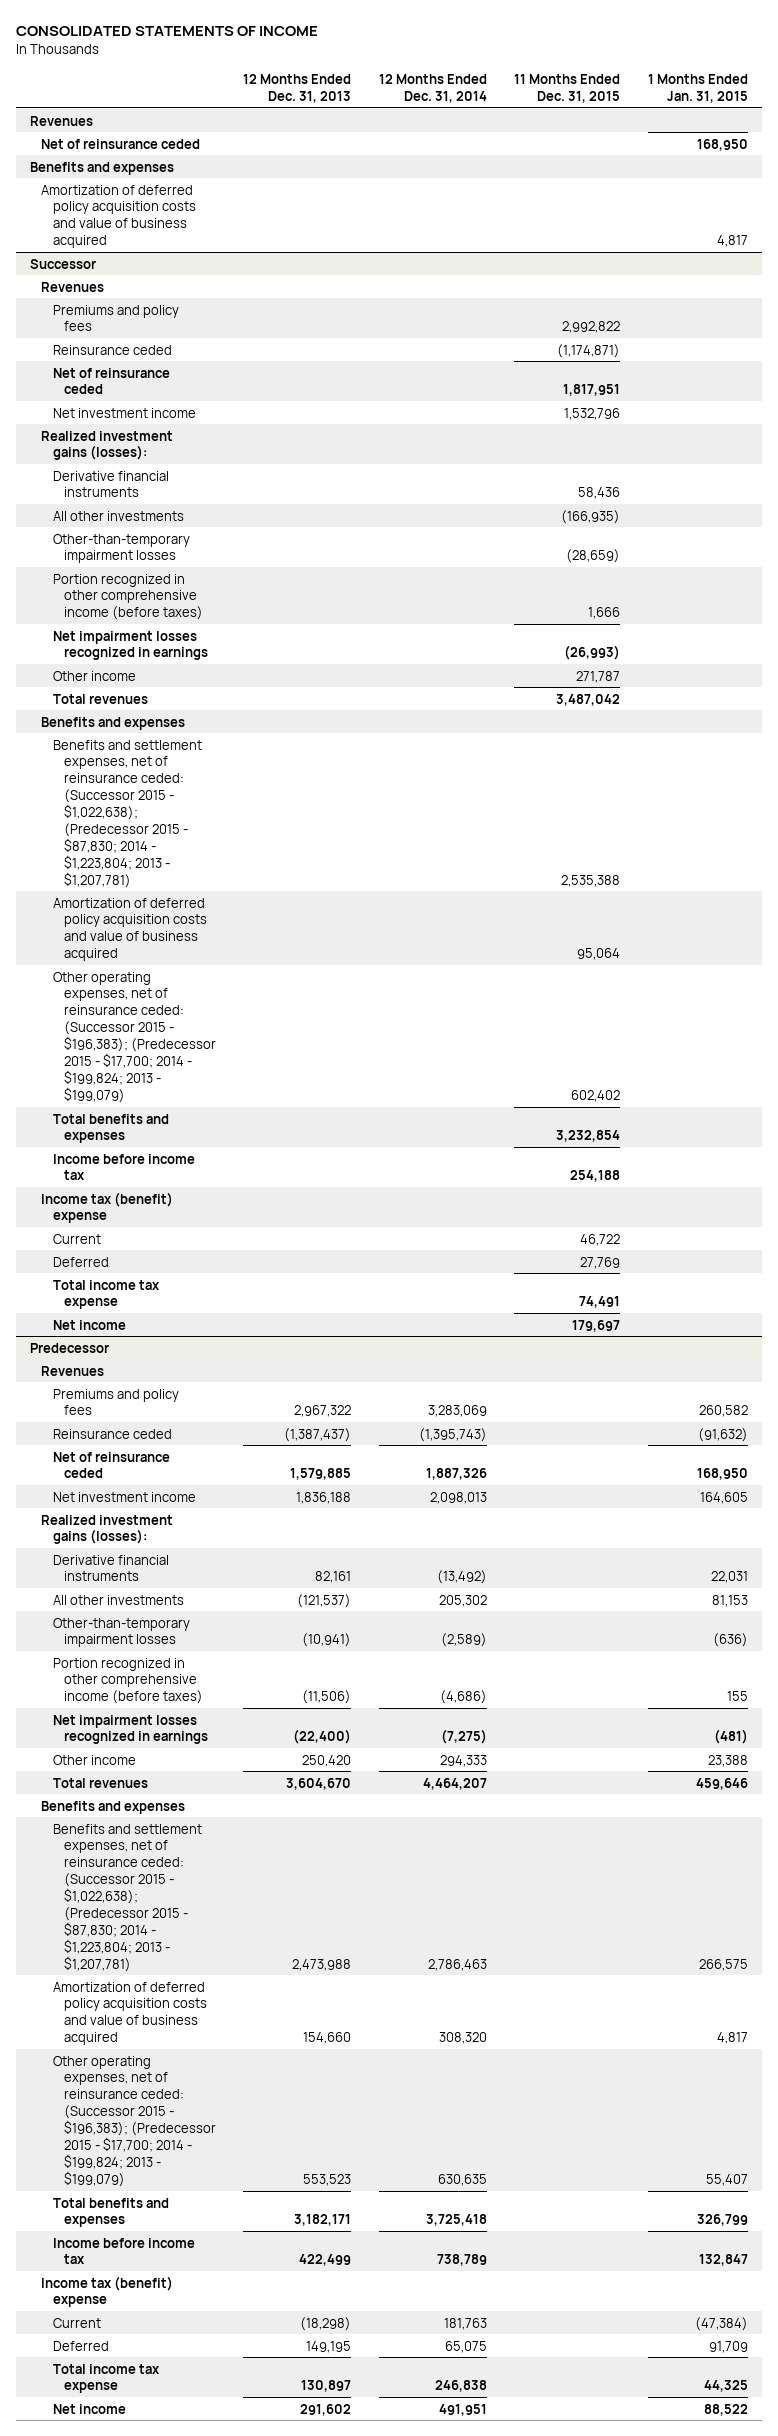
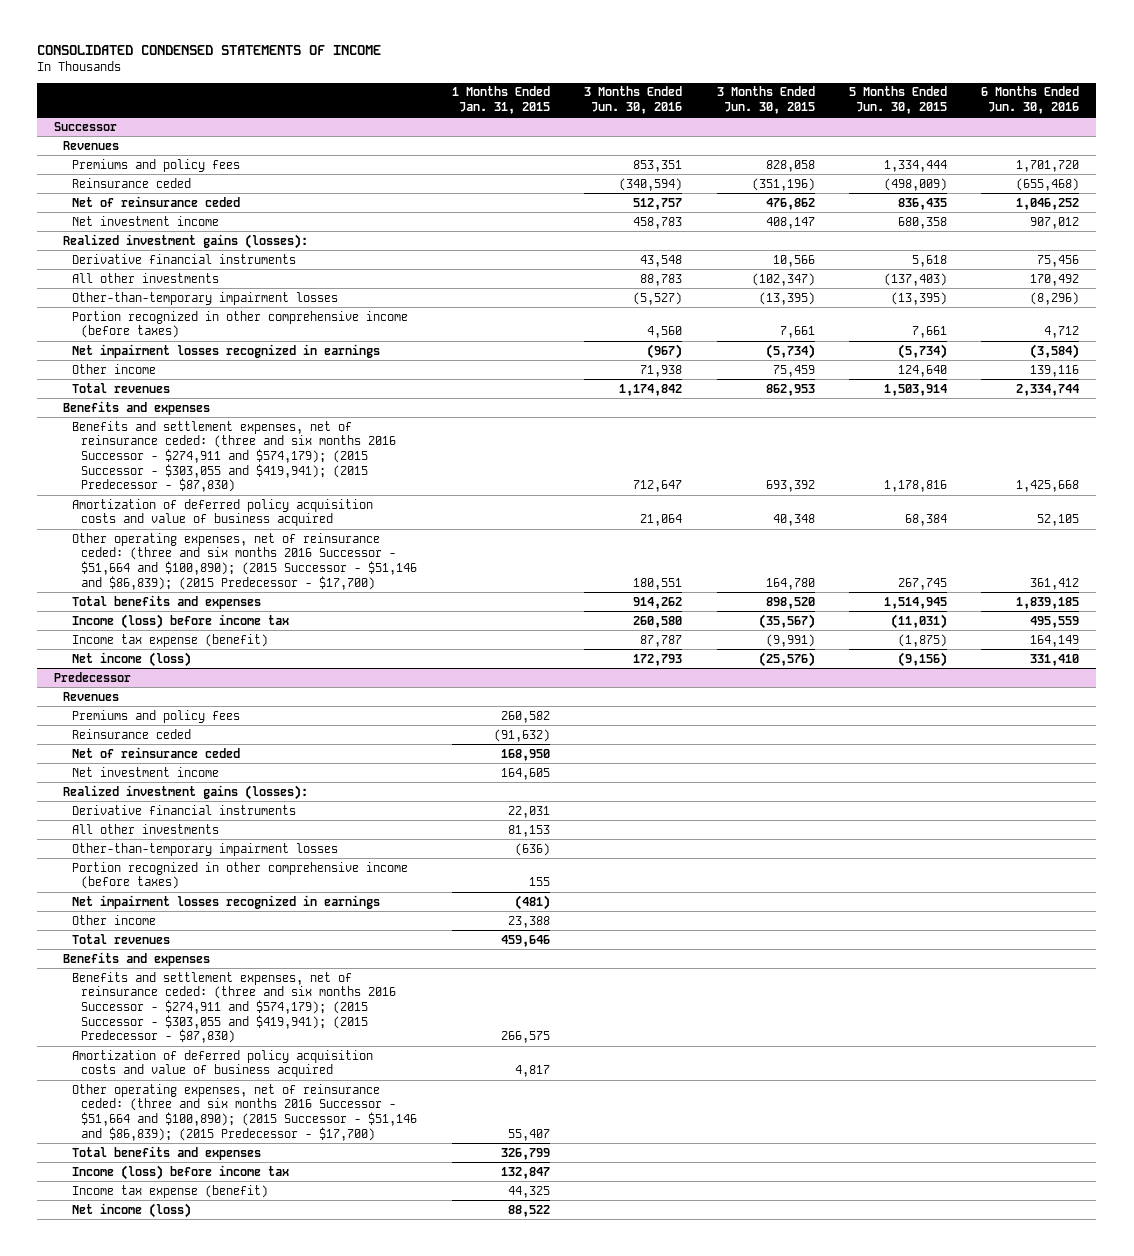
[16,26,319,37] CONSOLIDATED STATEMENTS OF INCOME -> [37,45,382,56] CONSOLIDATED CONDENSED STATEMENTS OF INCOME
[243,74,352,103] 12 Months Ended Dec. 31, 2013 -> none
[378,74,487,103] 12 Months Ended Dec. 31, 2014 -> none
[514,74,621,103] 11 Months Ended Dec. 31, 2015 -> none
none -> [584,86,683,114] 3 Months Ended Jun. 30, 2016
none -> [716,86,815,114] 3 Months Ended Jun. 30, 2015
none -> [848,86,947,114] 5 Months Ended Jun. 30, 2015
none -> [981,86,1080,114] 6 Months Ended Jun. 30, 2016
[29,115,93,126] Revenues -> none
[41,138,201,149] Net of reinsurance ceded -> none
[29,161,174,175] Benefits and expenses -> none
[41,184,196,249] Amortization of deferred policy acquisition costs and value of business acquired -> none
[52,739,202,888] Benefits and settlement expenses, net of reinsurance ceded: (Successor 2015 - $1,022,638); (Predecessor 2015 - $87,830; 2014 - $1,223,804; 2013 - $1,207,781) -> [72,420,397,493] Benefits and settlement expenses, net of reinsurance ceded: (three and six months 2016 Successor - $274,911 and $574,179); (2015 Successor - $303,055 and $419,941); (2015 Predecessor - $87,830)
[52,971,216,1103] Other operating expenses, net of reinsurance ceded: (Successor 2015 - $196,383); (Predecessor 2015 - $17,700; 2014 - $199,824; 2013 - $199,079) -> [72,532,418,590] Other operating expenses, net of reinsurance ceded: (three and six months 2016 Successor - $51,664 and $100,890); (2015 Successor - $51,146 and $86,839); (2015 Predecessor - $17,700)
[41,1191,174,1224] Income tax (benefit) expense -> none
[52,1233,101,1244] Current -> none
[52,1256,109,1267] Deferred -> none
[52,1153,195,1181] Income before income tax -> [72,613,290,629] Income (loss) before income tax
[52,1279,160,1310] Total income tax expense -> [72,633,269,647] Income tax expense (benefit)
[52,1319,126,1330] Net income -> [72,651,192,667] Net income (loss)
[52,1823,202,1972] Benefits and settlement expenses, net of reinsurance ceded: (Successor 2015 - $1,022,638); (Predecessor 2015 - $87,830; 2014 - $1,223,804; 2013 - $1,207,781) -> [72,971,397,1044] Benefits and settlement expenses, net of reinsurance ceded: (three and six months 2016 Successor - $274,911 and $574,179); (2015 Successor - $303,055 and $419,941); (2015 Predecessor - $87,830)
[52,2055,216,2187] Other operating expenses, net of reinsurance ceded: (Successor 2015 - $196,383); (Predecessor 2015 - $17,700; 2014 - $199,824; 2013 - $199,079) -> [72,1083,418,1141] Other operating expenses, net of reinsurance ceded: (three and six months 2016 Successor - $51,664 and $100,890); (2015 Successor - $51,146 and $86,839); (2015 Predecessor - $17,700)
[41,2275,174,2308] Income tax (benefit) expense -> none
[52,2317,101,2328] Current -> none
[52,2340,109,2351] Deferred -> none
[52,2237,195,2265] Income before income tax -> [72,1164,290,1180] Income (loss) before income tax
[52,2363,160,2394] Total income tax expense -> [72,1184,269,1198] Income tax expense (benefit)
[52,2403,126,2414] Net income -> [72,1202,192,1218] Net income (loss)

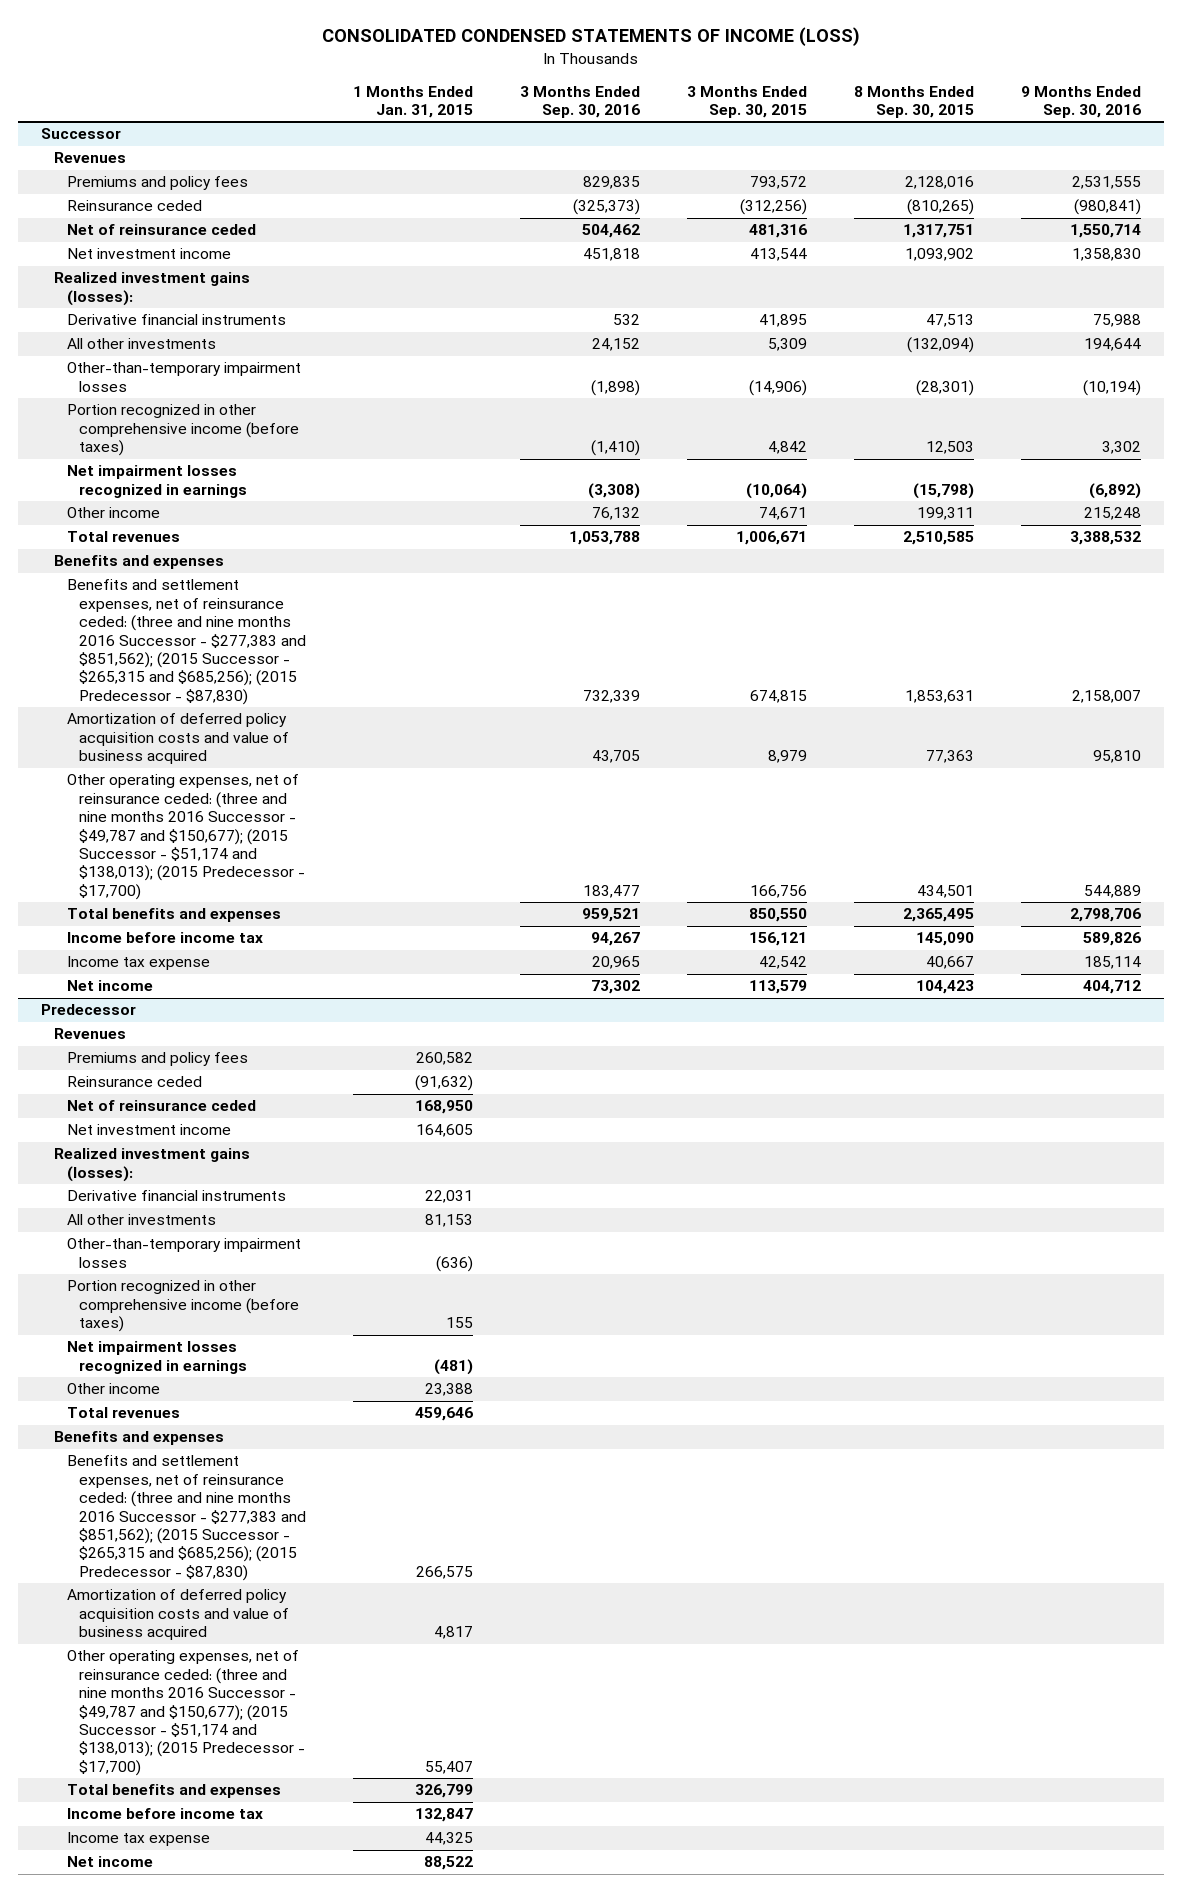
[37,45,382,56] CONSOLIDATED CONDENSED STATEMENTS OF INCOME -> [321,27,860,47] CONSOLIDATED CONDENSED STATEMENTS OF INCOME (LOSS)
[584,86,683,114] 3 Months Ended Jun. 30, 2016 -> none
[716,86,815,114] 3 Months Ended Jun. 30, 2015 -> none
[848,86,947,114] 5 Months Ended Jun. 30, 2015 -> none
[981,86,1080,114] 6 Months Ended Jun. 30, 2016 -> none
none -> [520,85,641,119] 3 Months Ended Sep. 30, 2016
none -> [686,85,807,119] 3 Months Ended Sep. 30, 2015
none -> [853,85,974,119] 8 Months Ended Sep. 30, 2015
none -> [1020,85,1141,119] 9 Months Ended Sep. 30, 2016
[72,420,397,493] Benefits and settlement expenses, net of reinsurance ceded: (three and six months 2016 Successor - $274,911 and $574,179); (2015 Successor - $303,055 and $419,941); (2015 Predecessor - $87,830) -> [66,579,307,705] Benefits and settlement expenses, net of reinsurance ceded: (three and nine months 2016 Successor - $277,383 and $851,562); (2015 Successor - $265,315 and $685,256); (2015 Predecessor - $87,830)
[72,532,418,590] Other operating expenses, net of reinsurance ceded: (three and six months 2016 Successor - $51,664 and $100,890); (2015 Successor - $51,146 and $86,839); (2015 Predecessor - $17,700) -> [66,774,306,900] Other operating expenses, net of reinsurance ceded: (three and nine months 2016 Successor - $49,787 and $150,677); (2015 Successor - $51,174 and $138,013); (2015 Predecessor - $17,700)
[72,613,290,629] Income (loss) before income tax -> [66,932,263,944] Income before income tax
[72,633,269,647] Income tax expense (benefit) -> [66,956,210,971] Income tax expense
[72,651,192,667] Net income (loss) -> [66,980,153,992] Net income
[72,971,397,1044] Benefits and settlement expenses, net of reinsurance ceded: (three and six months 2016 Successor - $274,911 and $574,179); (2015 Successor - $303,055 and $419,941); (2015 Predecessor - $87,830) -> [66,1455,307,1581] Benefits and settlement expenses, net of reinsurance ceded: (three and nine months 2016 Successor - $277,383 and $851,562); (2015 Successor - $265,315 and $685,256); (2015 Predecessor - $87,830)
[72,1083,418,1141] Other operating expenses, net of reinsurance ceded: (three and six months 2016 Successor - $51,664 and $100,890); (2015 Successor - $51,146 and $86,839); (2015 Predecessor - $17,700) -> [66,1650,306,1776] Other operating expenses, net of reinsurance ceded: (three and nine months 2016 Successor - $49,787 and $150,677); (2015 Successor - $51,174 and $138,013); (2015 Predecessor - $17,700)
[72,1164,290,1180] Income (loss) before income tax -> [66,1808,263,1820] Income before income tax
[72,1184,269,1198] Income tax expense (benefit) -> [66,1832,210,1847] Income tax expense
[72,1202,192,1218] Net income (loss) -> [66,1856,153,1868] Net income

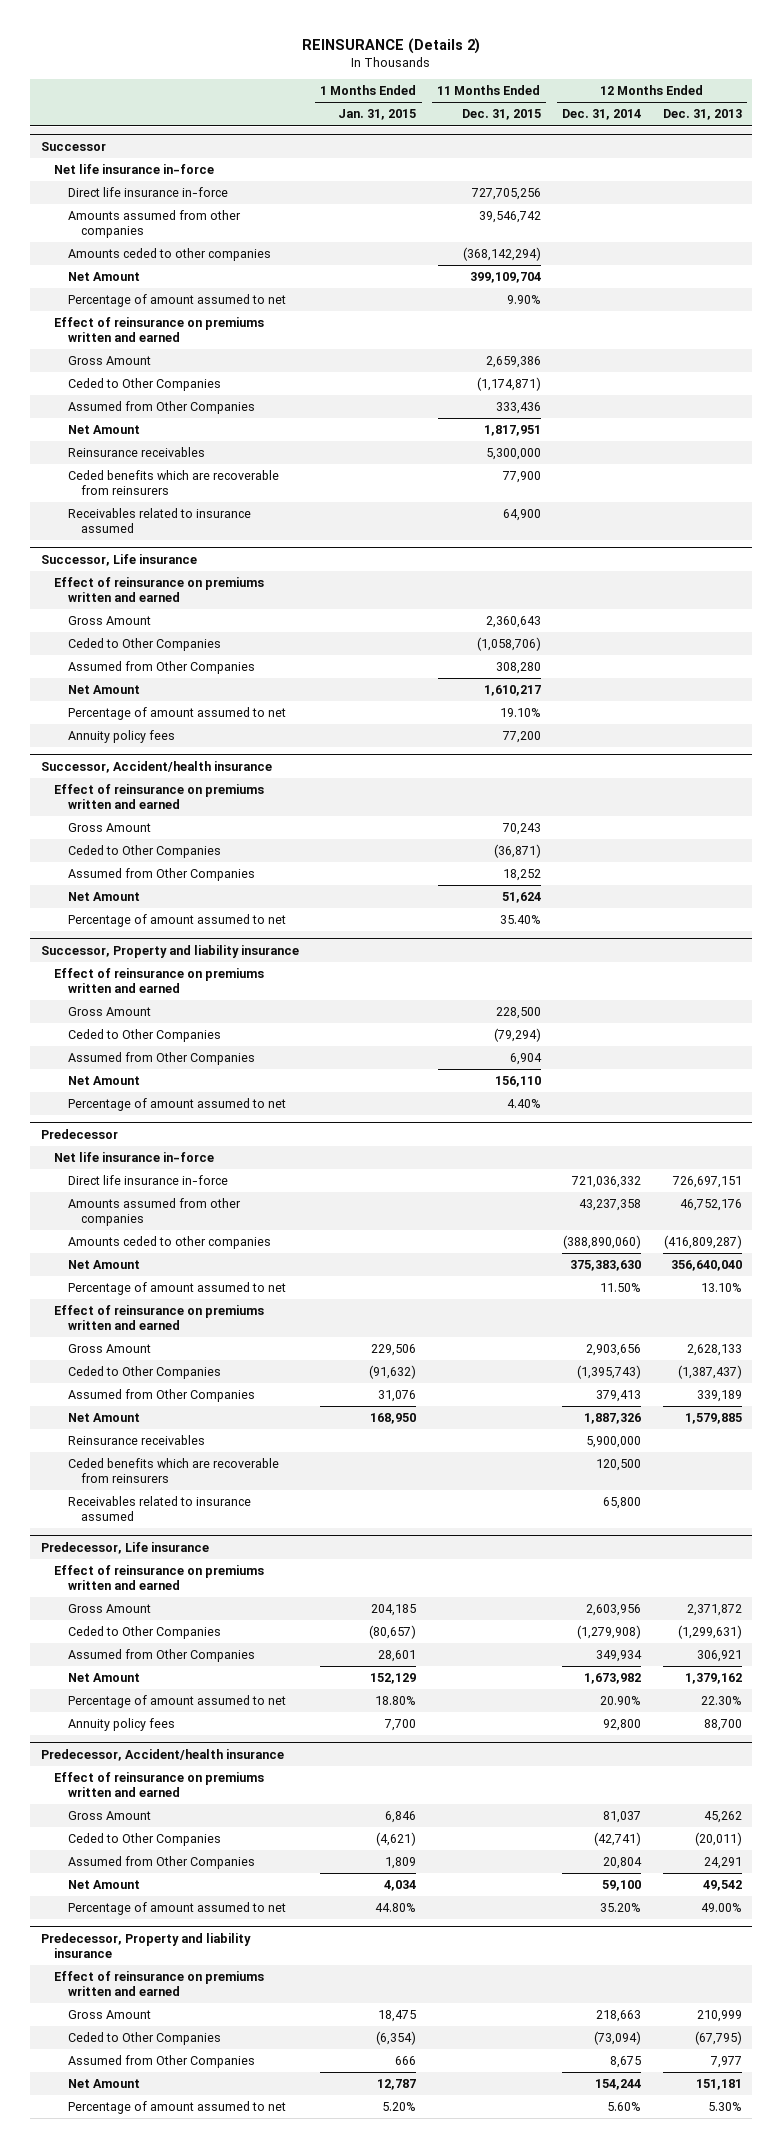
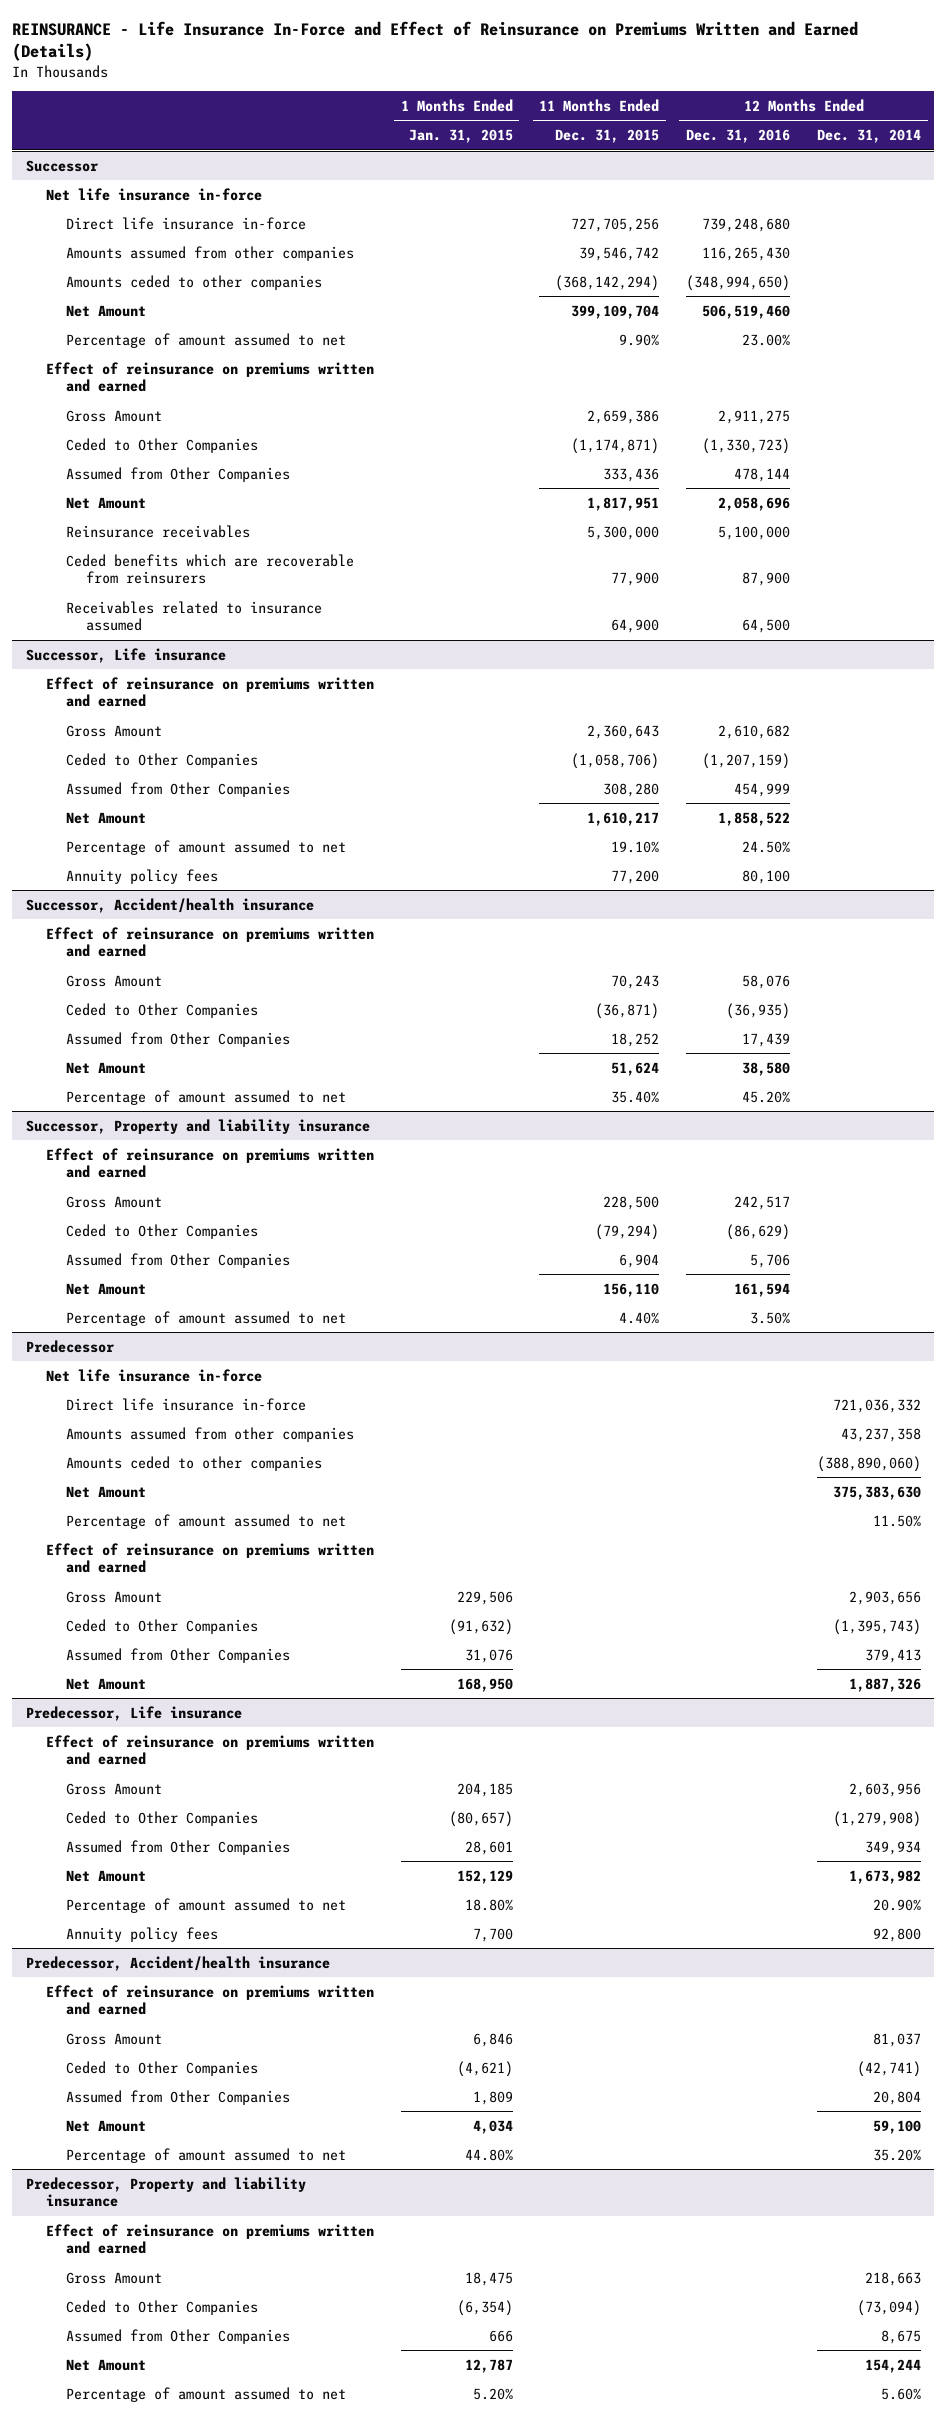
[302,37,481,54] REINSURANCE (Details 2) -> [12,20,859,62] REINSURANCE - Life Insurance In-Force and Effect of Reinsurance on Premiums Written and Earned (Details)
[662,109,742,121] Dec. 31, 2013 -> none
none -> [686,129,791,144] Dec. 31, 2016
[67,1435,205,1446] Reinsurance receivables -> none
[67,1458,279,1484] Ceded benefits which are recoverable from reinsurers -> none
[67,1496,251,1522] Receivables related to insurance assumed -> none

